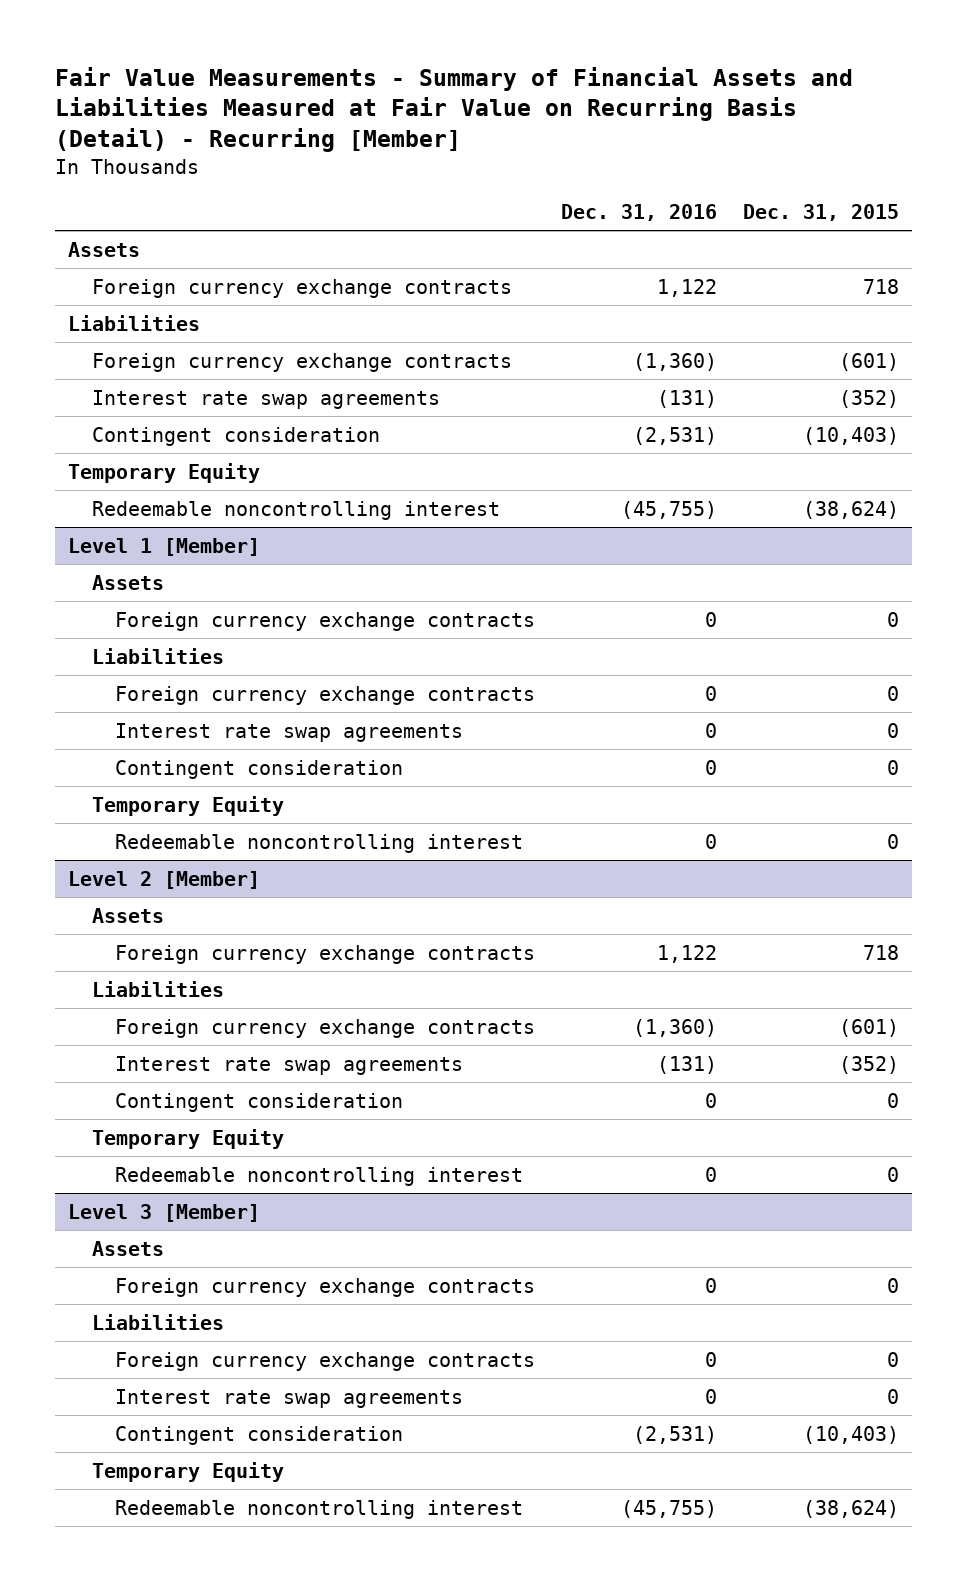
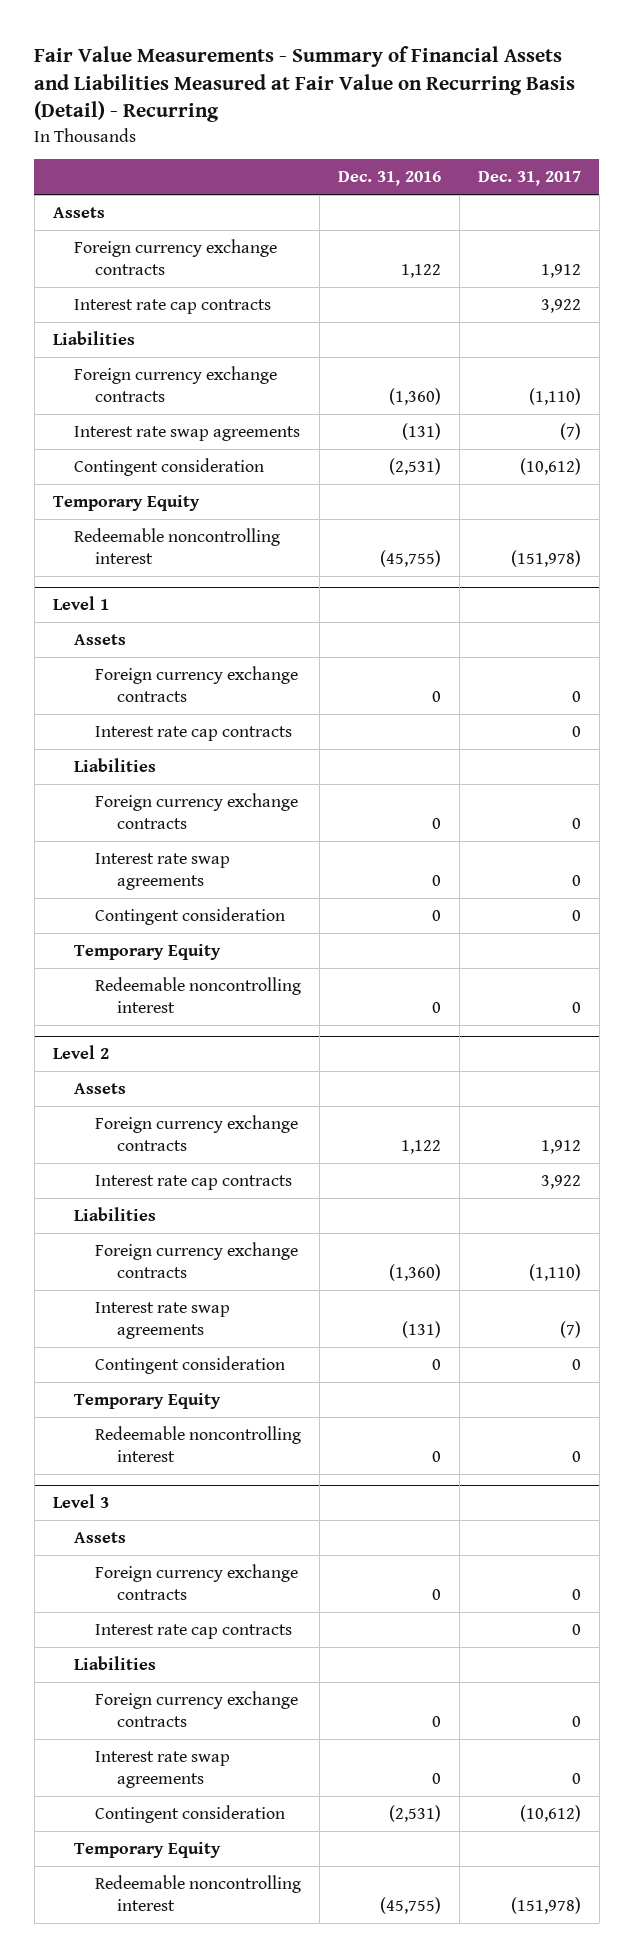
[54,66,853,153] Fair Value Measurements - Summary of Financial Assets and Liabilities Measured at Fair Value on Recurring Basis (Detail) - Recurring [Member] -> [34,46,576,123] Fair Value Measurements - Summary of Financial Assets and Liabilities Measured at Fair Value on Recurring Basis (Detail) - Recurring
[743,204,900,222] Dec. 31, 2015 -> none
none -> [477,171,581,187] Dec. 31, 2017
none -> [74,298,272,314] Interest rate cap contracts
[67,537,260,556] Level 1 [Member] -> [52,595,109,610] Level 1
none -> [95,725,293,741] Interest rate cap contracts
[67,870,260,889] Level 2 [Member] -> [52,1044,109,1059] Level 2
none -> [95,1174,293,1190] Interest rate cap contracts
[67,1203,260,1222] Level 3 [Member] -> [52,1493,109,1508] Level 3
none -> [95,1623,293,1639] Interest rate cap contracts

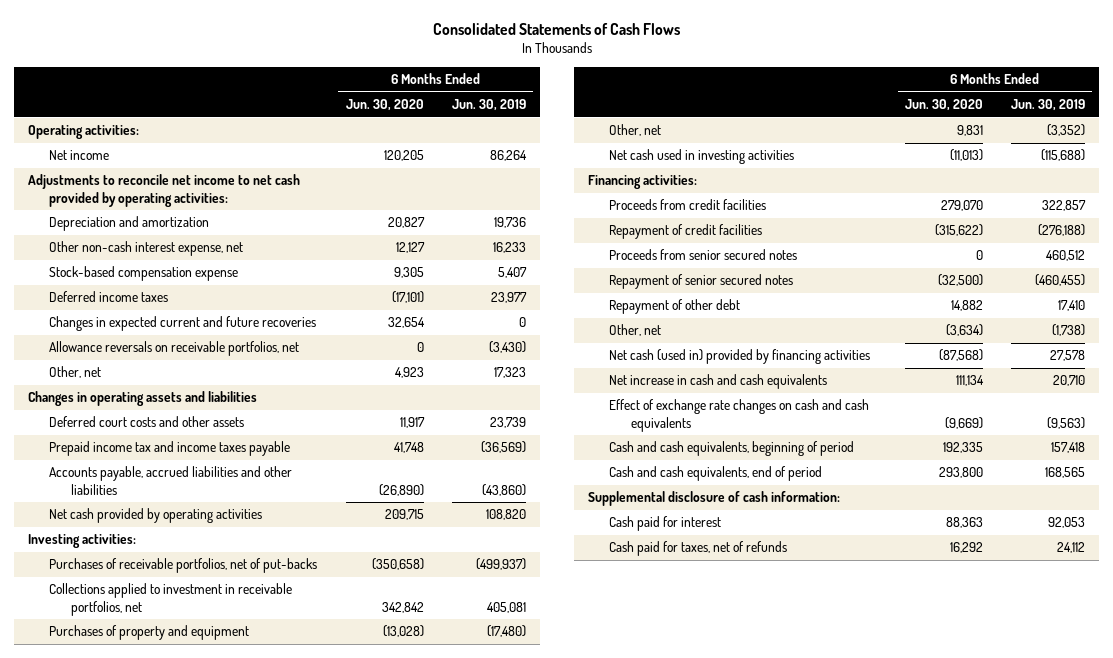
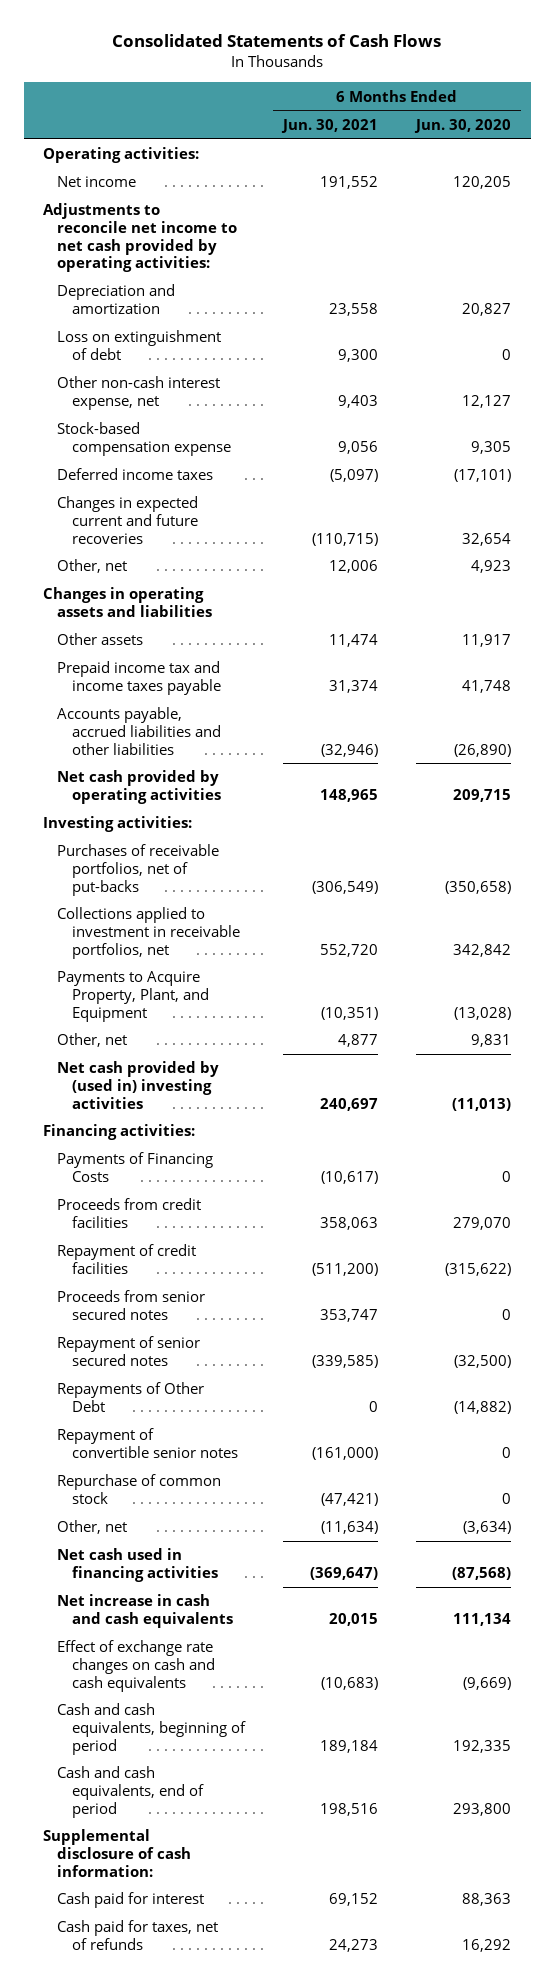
[451,99,526,112] Jun. 30, 2019 -> none
none -> [281,118,379,133] Jun. 30, 2021
none -> [57,330,222,361] Loss on extinguishment of debt
[49,341,300,357] Allowance reversals on receivable portfolios, net -> none
[49,416,245,428] Deferred court costs and other assets -> [57,633,144,646] Other assets
[49,625,250,641] Purchases of property and equipment -> [57,971,209,1022] Payments to Acquire Property, Plant, and Equipment
[609,149,795,165] Net cash used in investing activities -> [57,1061,220,1109] Net cash provided by (used in) investing activities
none -> [57,1152,214,1183] Payments of Financing Costs
[609,299,741,315] Repayment of other debt -> [57,1382,205,1413] Repayments of Other Debt
[951,300,984,312] 14,882 -> [454,1401,512,1415] (14,882)
none -> [57,1428,238,1459] Repayment of convertible senior notes
none -> [57,1474,222,1505] Repurchase of common stock
[609,349,871,365] Net cash (used in) provided by financing activities -> [57,1548,218,1583] Net cash used in financing activities

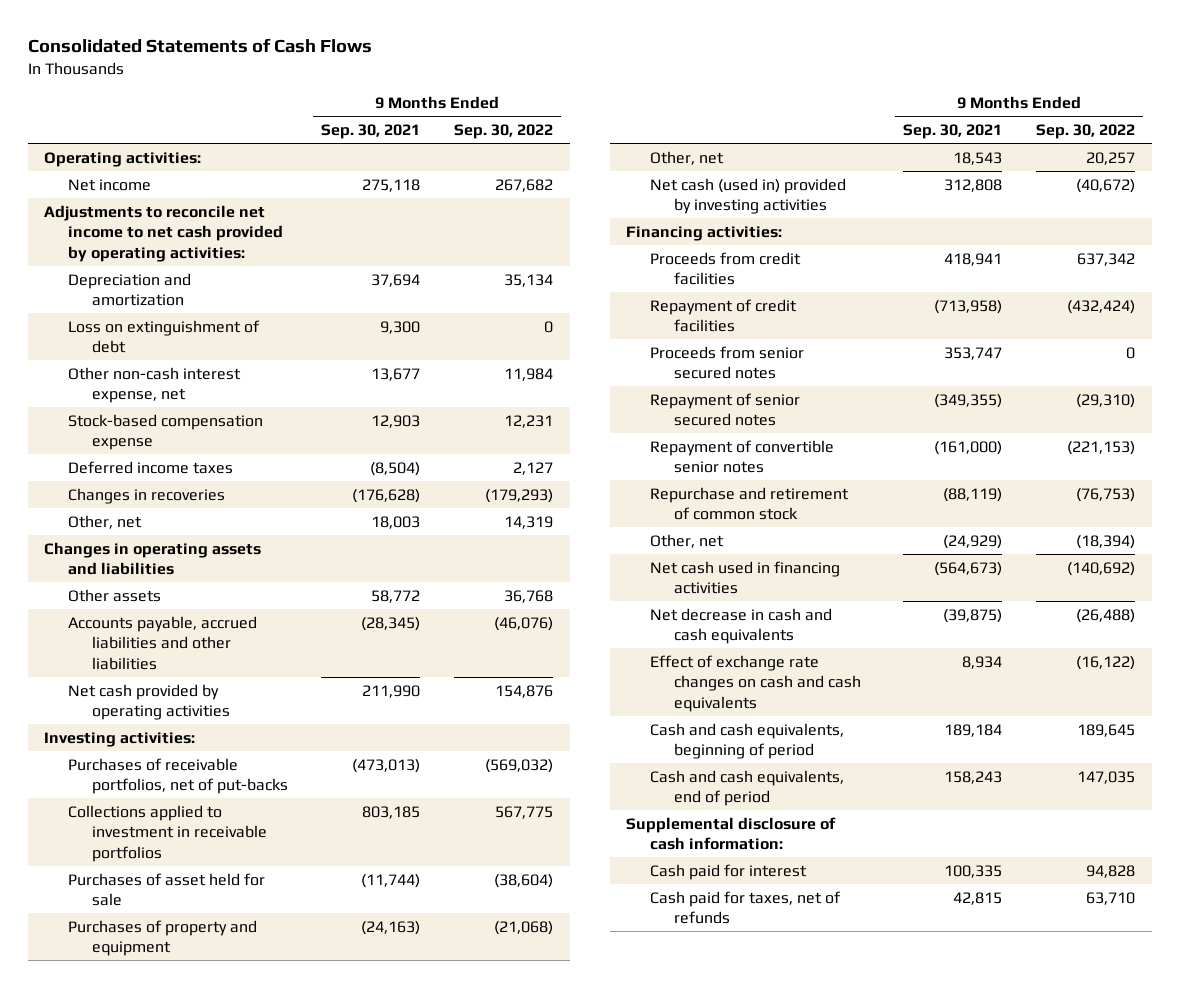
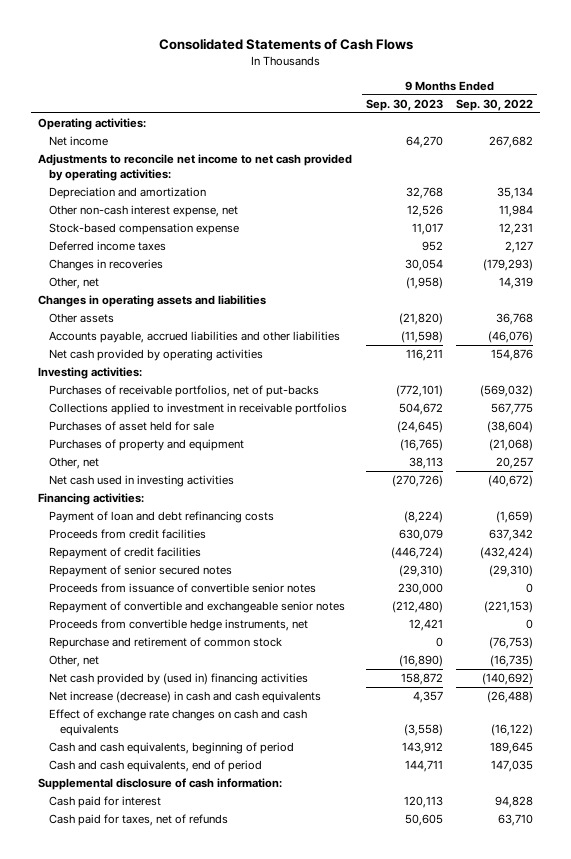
[321,124,421,140] Sep. 30, 2021 -> none
none -> [365,98,443,111] Sep. 30, 2023
[68,319,261,354] Loss on extinguishment of debt -> none
[650,177,847,215] Net cash (used in) provided by investing activities -> [48,475,234,488] Net cash used in investing activities
none -> [48,511,274,524] Payment of loan and debt refinancing costs
[650,345,805,380] Proceeds from senior secured notes -> none
none -> [48,583,316,594] Proceeds from issuance of convertible senior notes
[650,439,835,474] Repayment of convertible senior notes -> [48,601,345,614] Repayment of convertible and exchangeable senior notes
none -> [48,619,308,632] Proceeds from convertible hedge instruments, net
[1076,534,1136,549] (18,394) -> [490,655,534,668] (16,735)
[650,560,841,595] Net cash used in financing activities -> [48,673,308,686] Net cash provided by (used in) financing activities
[650,607,833,645] Net decrease in cash and cash equivalents -> [48,691,321,704] Net increase (decrease) in cash and cash equivalents

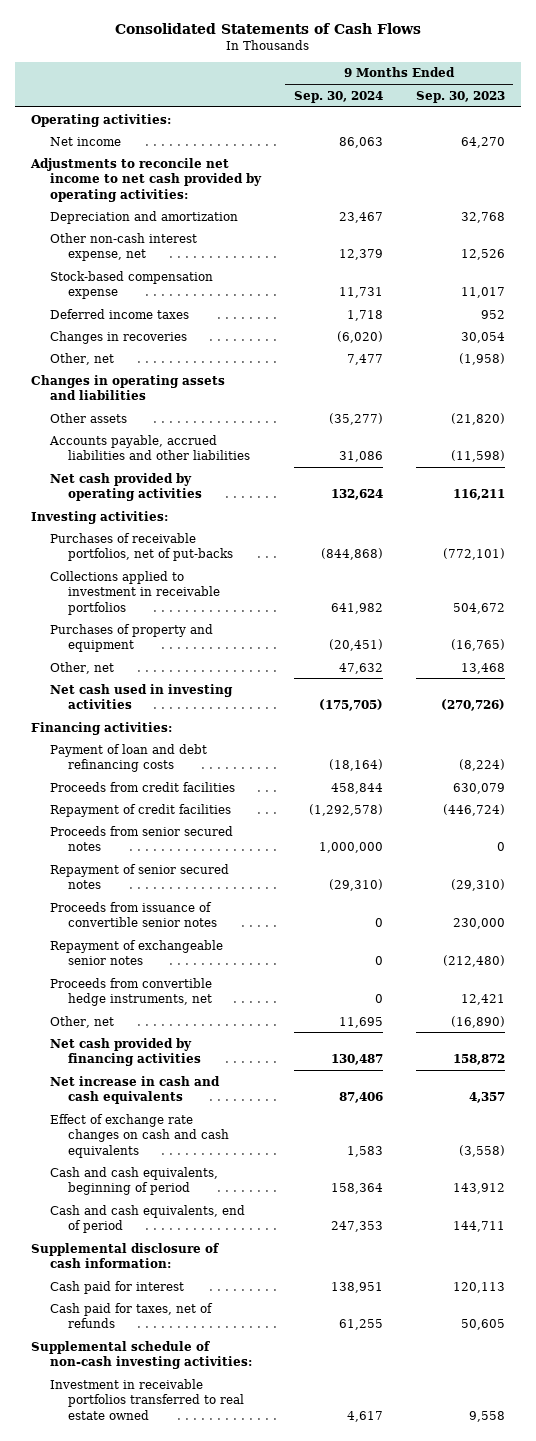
[456,98,534,111] Sep. 30, 2022 -> none
none -> [293,90,383,103] Sep. 30, 2024
[48,421,214,432] Purchases of asset held for sale -> none
[408,457,443,470] 38,113 -> [460,662,505,674] 13,468
none -> [49,825,233,852] Proceeds from senior secured notes
[48,601,345,614] Repayment of convertible and exchangeable senior notes -> [49,939,223,966] Repayment of exchangeable senior notes
[48,637,282,650] Repurchase and retirement of common stock -> none
[48,673,308,686] Net cash provided by (used in) financing activities -> [49,1037,202,1067] Net cash provided by financing activities
[48,691,321,704] Net increase (decrease) in cash and cash equivalents -> [49,1075,220,1105] Net increase in cash and cash equivalents
none -> [31,1340,252,1370] Supplemental schedule of non-cash investing activities:
none -> [49,1378,245,1420] Investment in receivable portfolios transferred to real estate owned

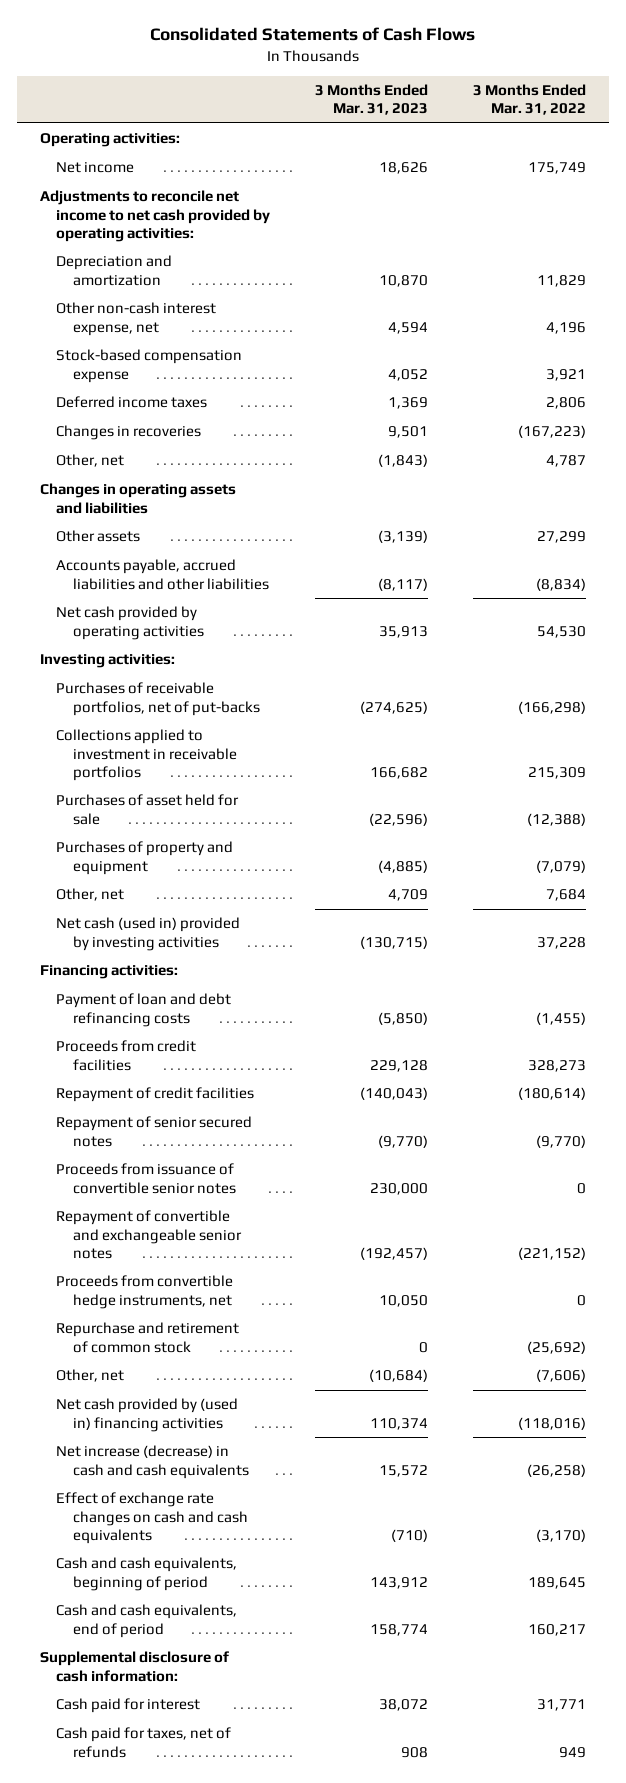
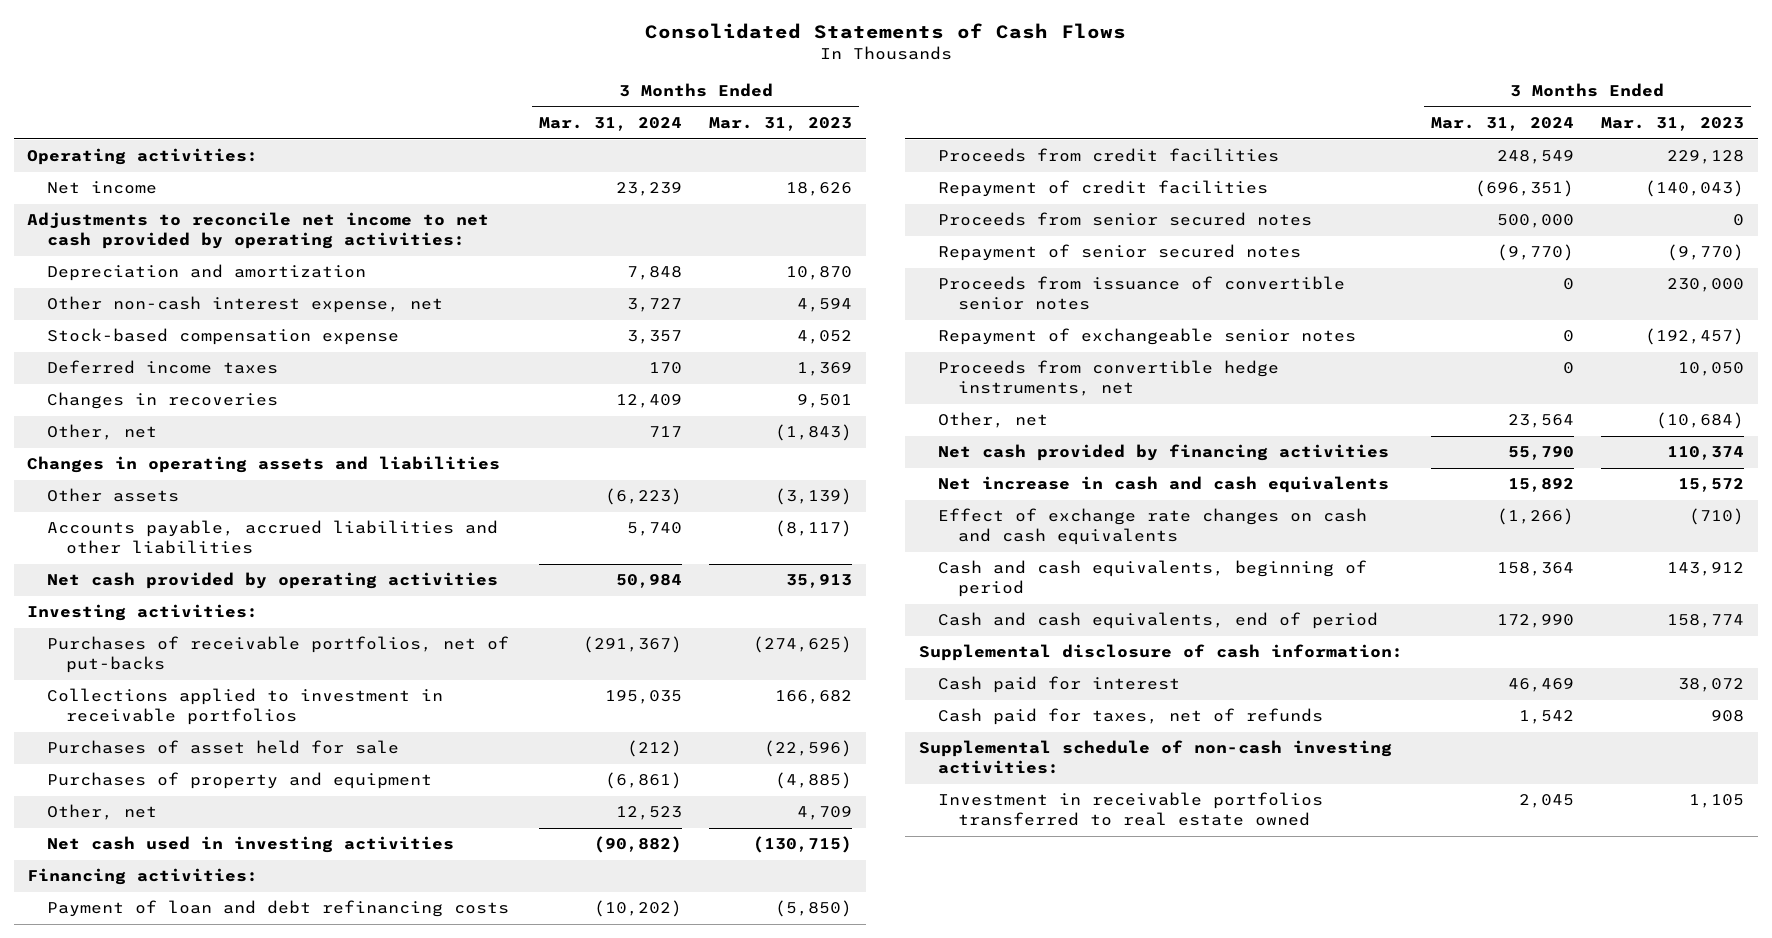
[473,84,587,116] 3 Months Ended Mar. 31, 2022 -> none
none -> [538,117,682,132] Mar. 31, 2024
[56,917,241,951] Net cash (used in) provided by investing activities -> [46,836,454,854] Net cash used in investing activities
none -> [938,212,1313,227] Proceeds from senior secured notes
[56,1210,243,1259] Repayment of convertible and exchangeable senior notes -> [938,328,1357,346] Repayment of exchangeable senior notes
[56,1322,240,1353] Repurchase and retirement of common stock -> none
[56,1398,239,1432] Net cash provided by (used in) financing activities -> [938,444,1390,462] Net cash provided by financing activities
[56,1445,250,1479] Net increase (decrease) in cash and cash equivalents -> [938,476,1390,494] Net increase in cash and cash equivalents
none -> [919,740,1393,775] Supplemental schedule of non-cash investing activities:
none -> [938,792,1324,827] Investment in receivable portfolios transferred to real estate owned

